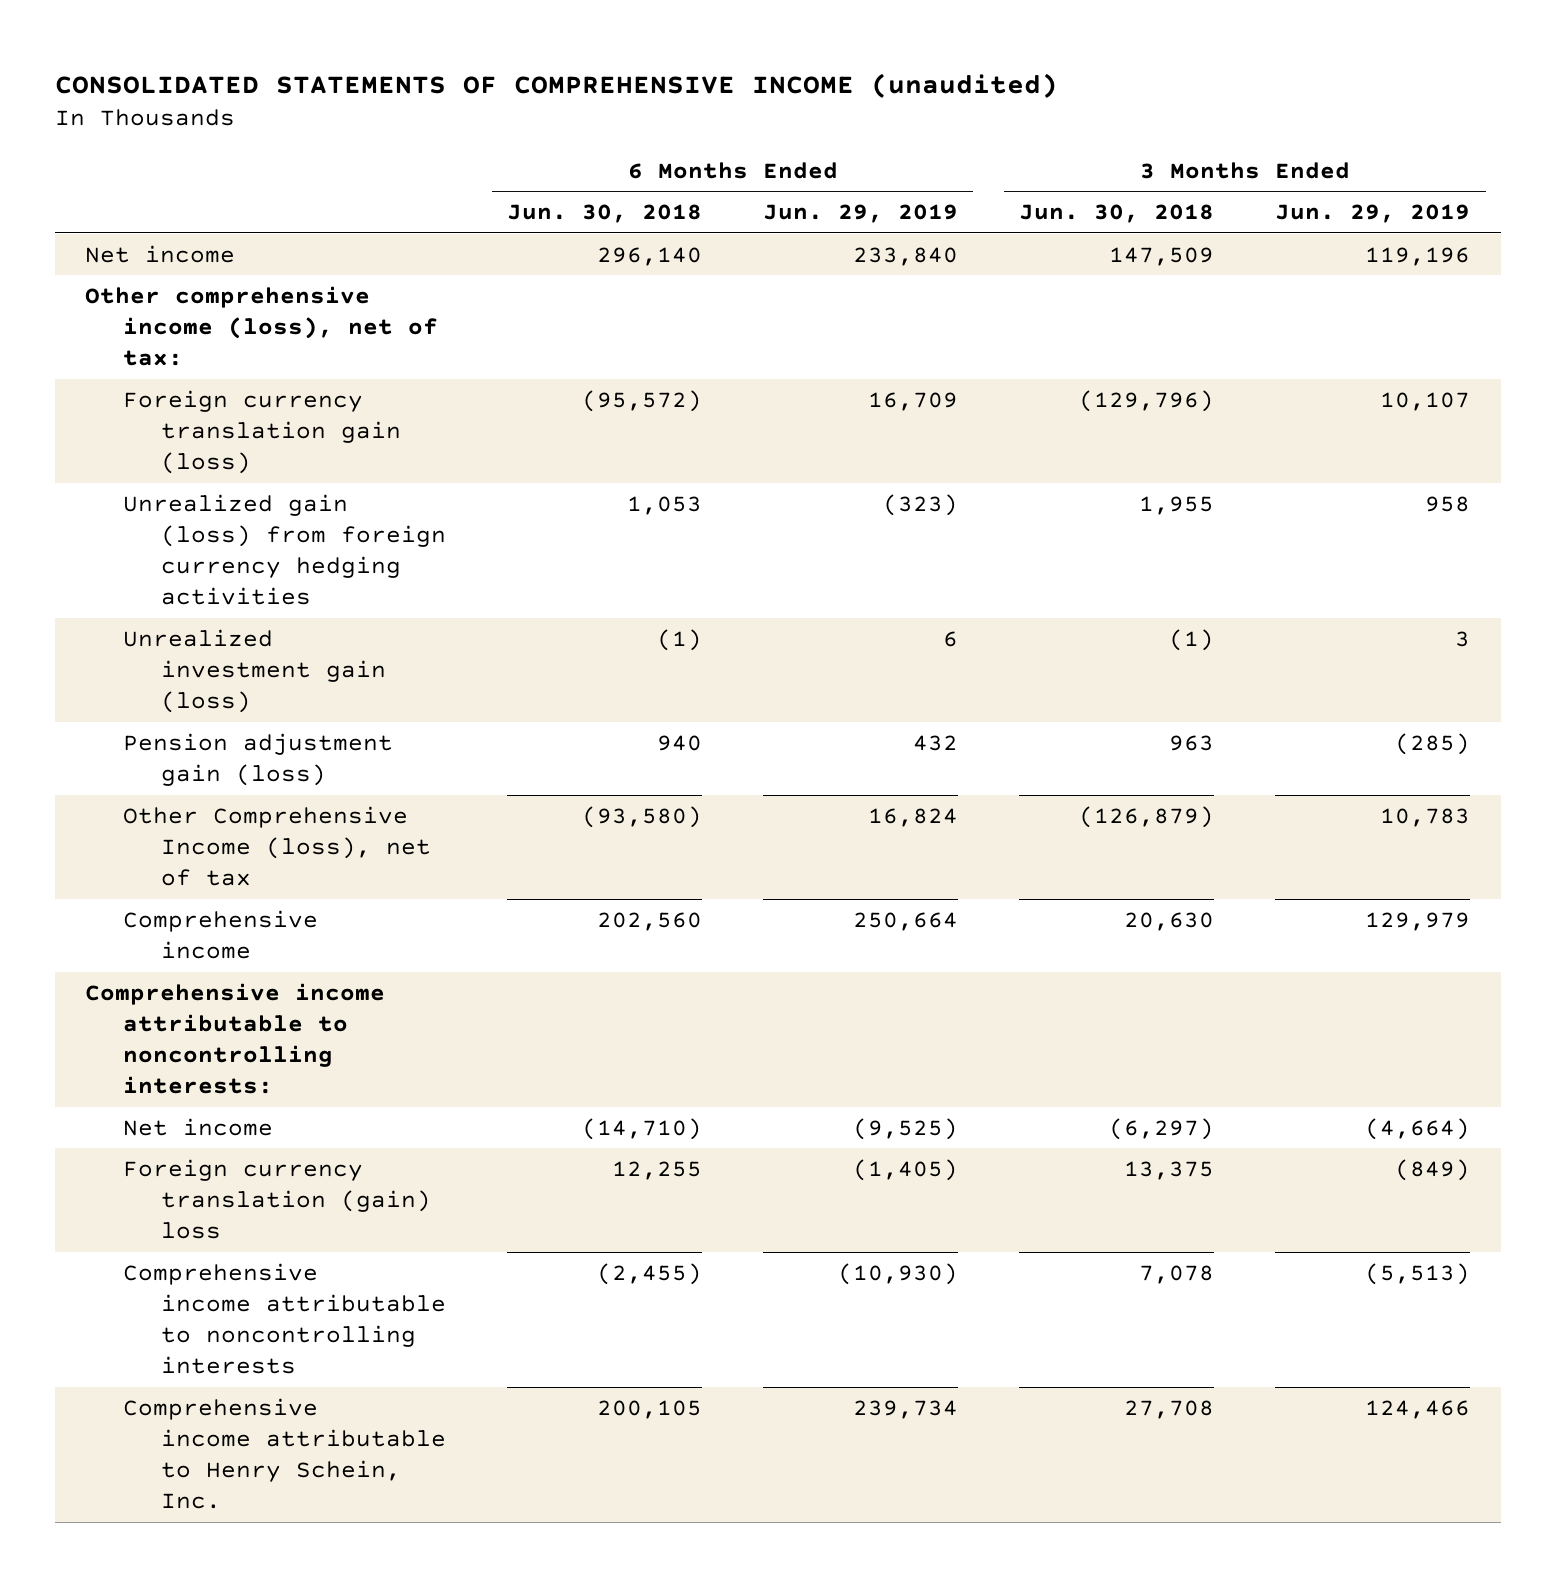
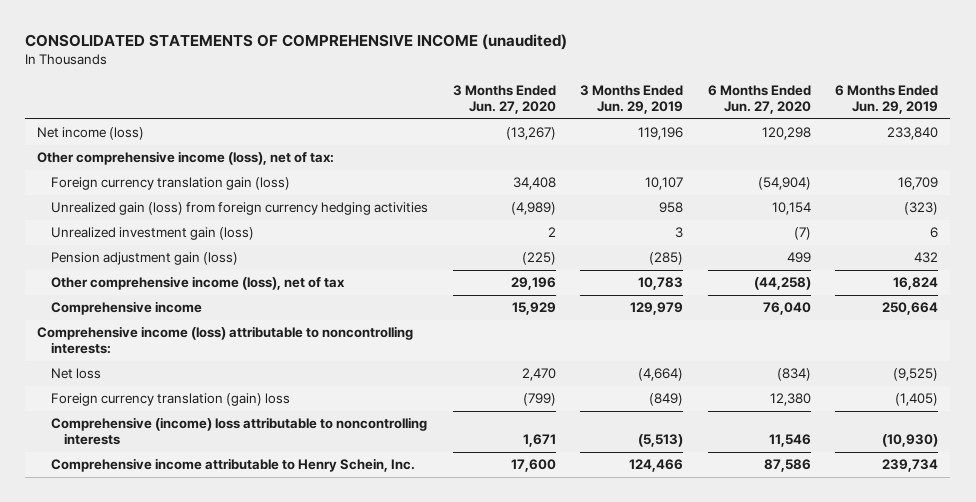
[507,204,703,224] Jun. 30, 2018 -> none
[1019,204,1215,224] Jun. 30, 2018 -> none
none -> [452,85,556,114] 3 Months Ended Jun. 27, 2020
none -> [707,85,811,114] 6 Months Ended Jun. 27, 2020
[85,244,236,263] Net income -> [37,127,145,141] Net income (loss)
[123,805,432,886] Other Comprehensive Income (loss), net of tax -> [50,276,345,291] Other comprehensive income (loss), net of tax
[85,982,386,1095] Comprehensive income attributable to noncontrolling interests: -> [37,326,414,354] Comprehensive income (loss) attributable to noncontrolling interests:
[123,1117,274,1136] Net income -> [50,368,101,380] Net loss
[123,1262,447,1375] Comprehensive income attributable to noncontrolling interests -> [50,417,427,445] Comprehensive (income) loss attributable to noncontrolling interests

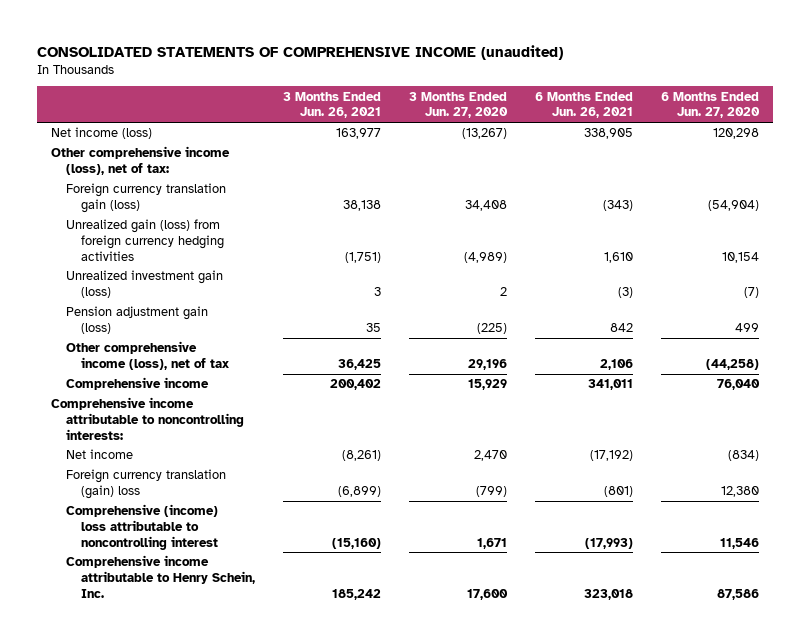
[580,85,684,114] 3 Months Ended Jun. 29, 2019 -> none
[835,85,939,114] 6 Months Ended Jun. 29, 2019 -> none
none -> [283,91,382,119] 3 Months Ended Jun. 26, 2021
none -> [535,91,634,119] 6 Months Ended Jun. 26, 2021
[37,326,414,354] Comprehensive income (loss) attributable to noncontrolling interests: -> [51,397,245,440] Comprehensive income attributable to noncontrolling interests:
[50,368,101,380] Net loss -> [66,449,134,460] Net income
[50,417,427,445] Comprehensive (income) loss attributable to noncontrolling interests -> [66,504,219,550] Comprehensive (income) loss attributable to noncontrolling interest

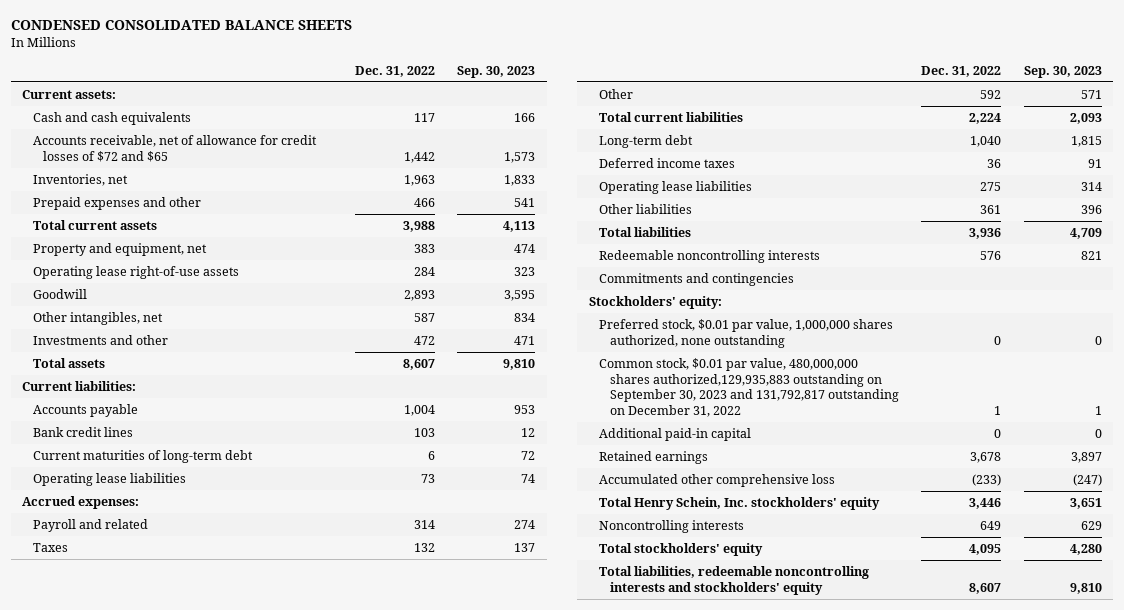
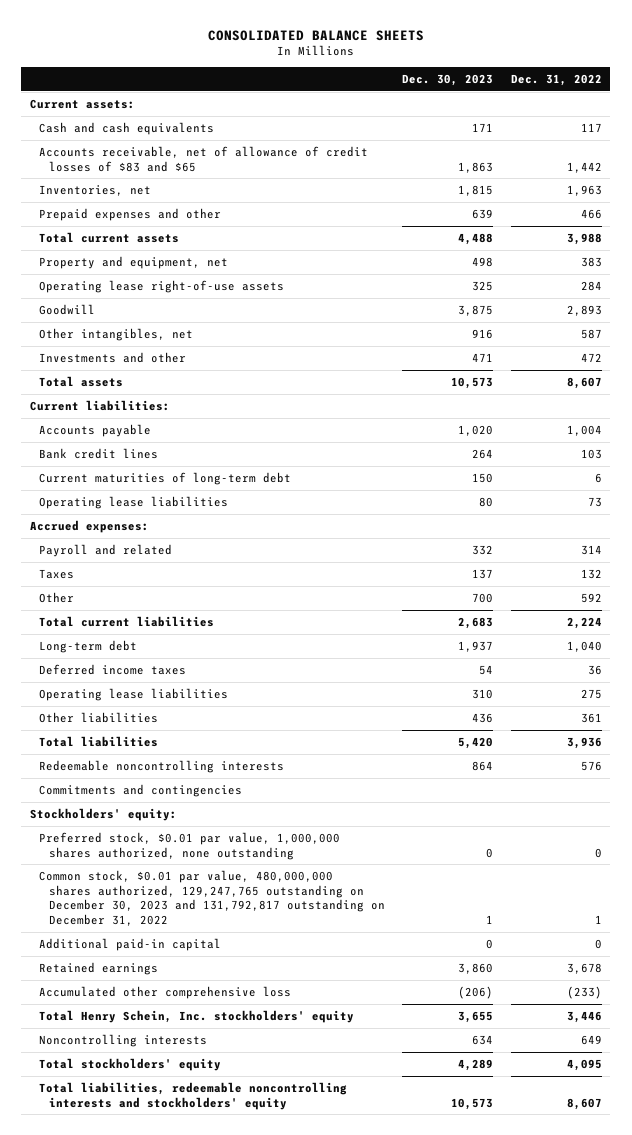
[10,19,352,30] CONDENSED CONSOLIDATED BALANCE SHEETS -> [207,29,424,41] CONSOLIDATED BALANCE SHEETS
[457,65,536,78] Sep. 30, 2023 -> none
none -> [402,73,494,86] Dec. 30, 2023
[32,134,317,162] Accounts receivable, net of allowance for credit losses of $72 and $65 -> [39,145,369,172] Accounts receivable, net of allowance of credit losses of $83 and $65
[599,357,899,418] Common stock, $0.01 par value, 480,000,000 shares authorized,129,935,883 outstanding on September 30, 2023 and 131,792,817 outstanding on December 31, 2022 -> [39,869,385,927] Common stock, $0.01 par value, 480,000,000 shares authorized, 129,247,765 outstanding on December 30, 2023 and 131,792,817 outstanding on December 31, 2022

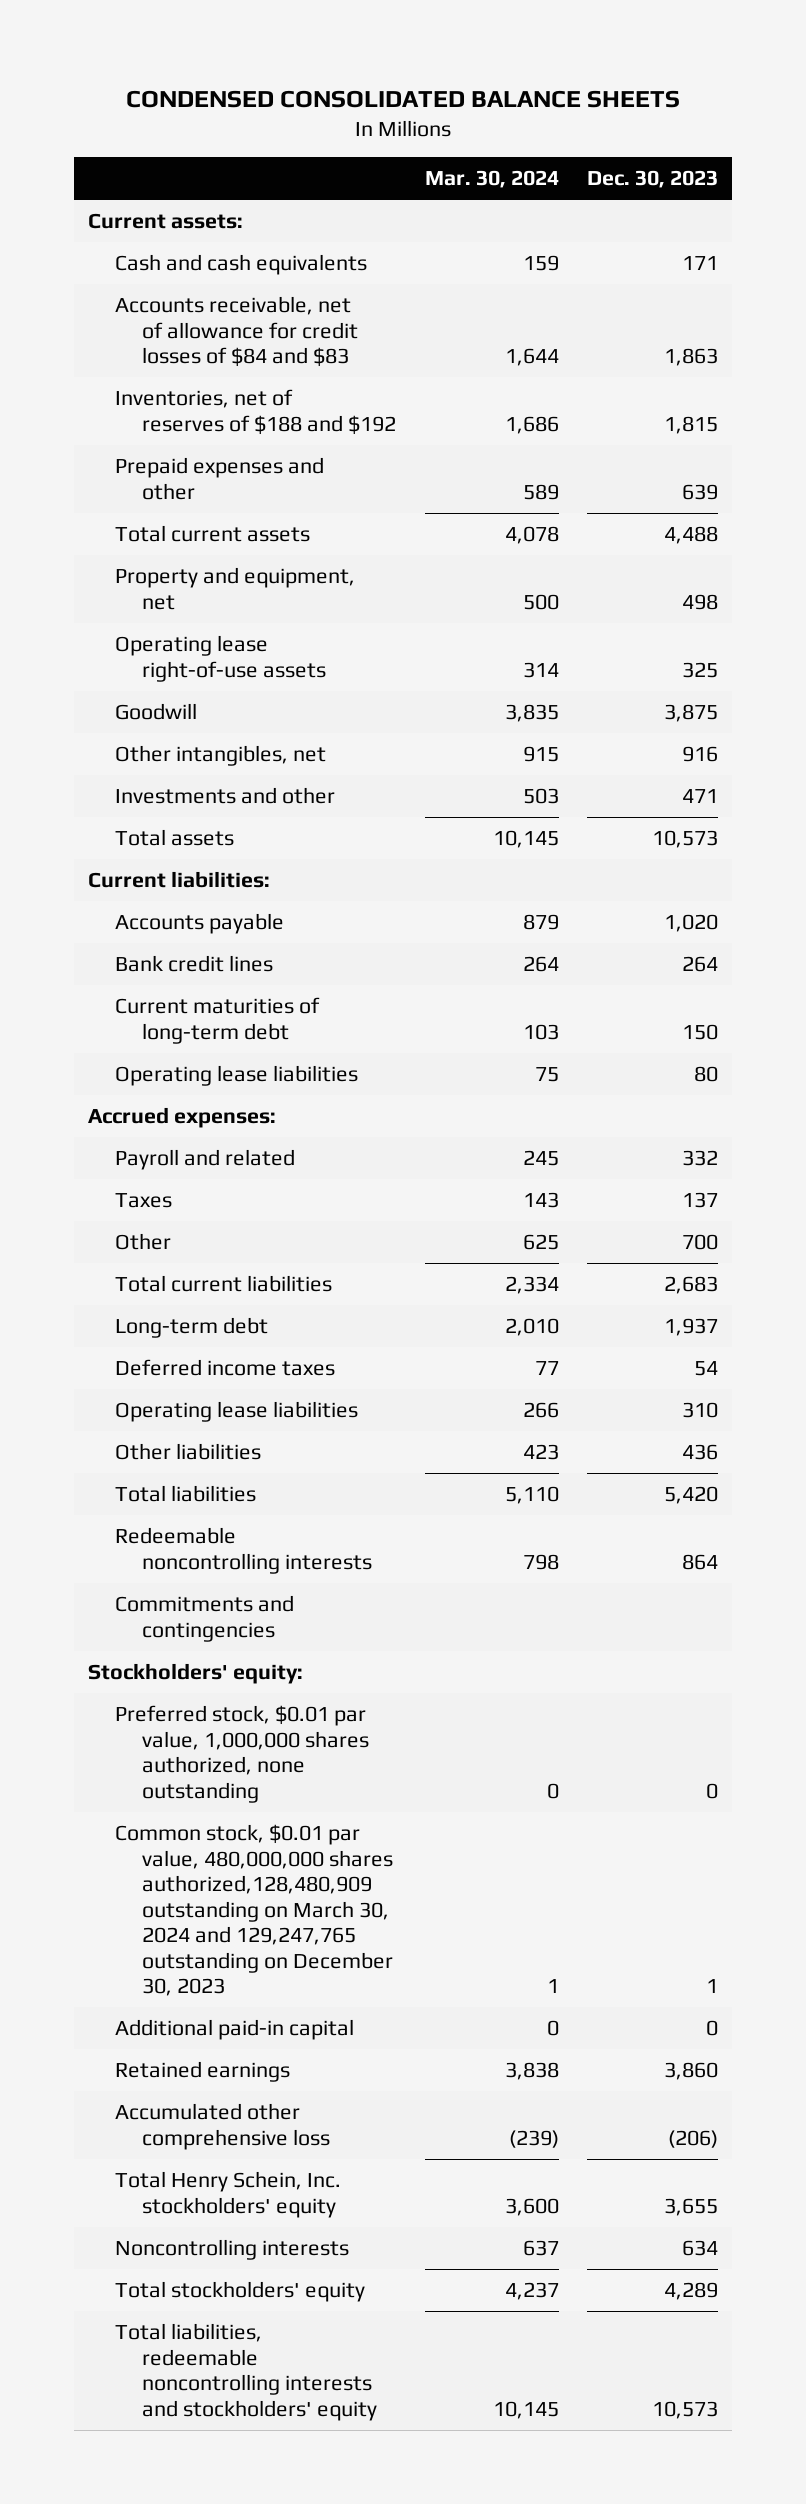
[207,29,424,41] CONSOLIDATED BALANCE SHEETS -> [125,89,680,108] CONDENSED CONSOLIDATED BALANCE SHEETS
[510,73,602,86] Dec. 31, 2022 -> none
none -> [424,170,559,189] Mar. 30, 2024
[39,145,369,172] Accounts receivable, net of allowance of credit losses of $83 and $65 -> [115,296,359,368] Accounts receivable, net of allowance for credit losses of $84 and $83
[39,184,152,196] Inventories, net -> [115,389,397,435] Inventories, net of reserves of $188 and $192
[39,869,385,927] Common stock, $0.01 par value, 480,000,000 shares authorized, 129,247,765 outstanding on December 30, 2023 and 131,792,817 outstanding on December 31, 2022 -> [115,1824,394,1997] Common stock, $0.01 par value, 480,000,000 shares authorized,128,480,909 outstanding on March 30, 2024 and 129,247,765 outstanding on December 30, 2023

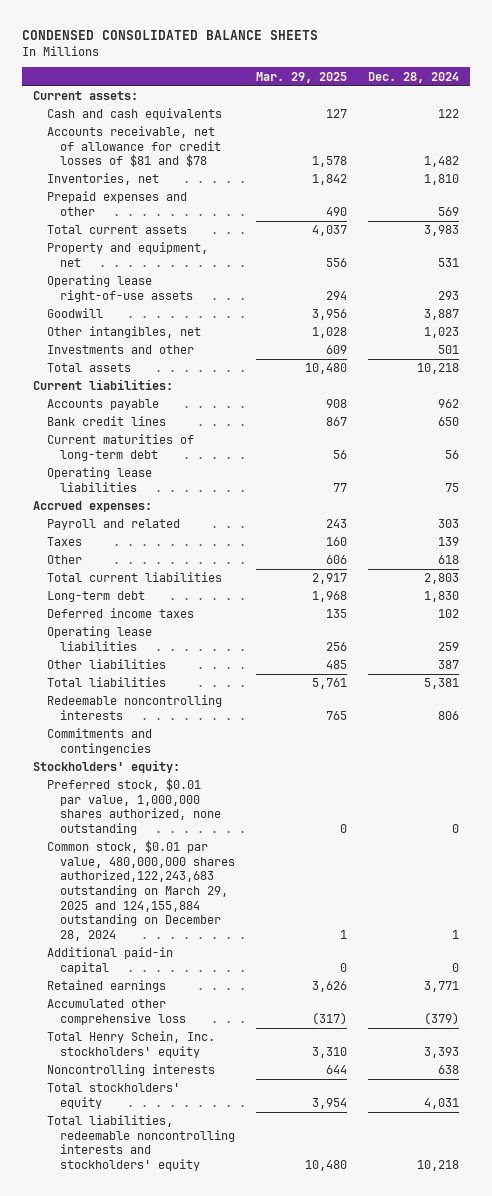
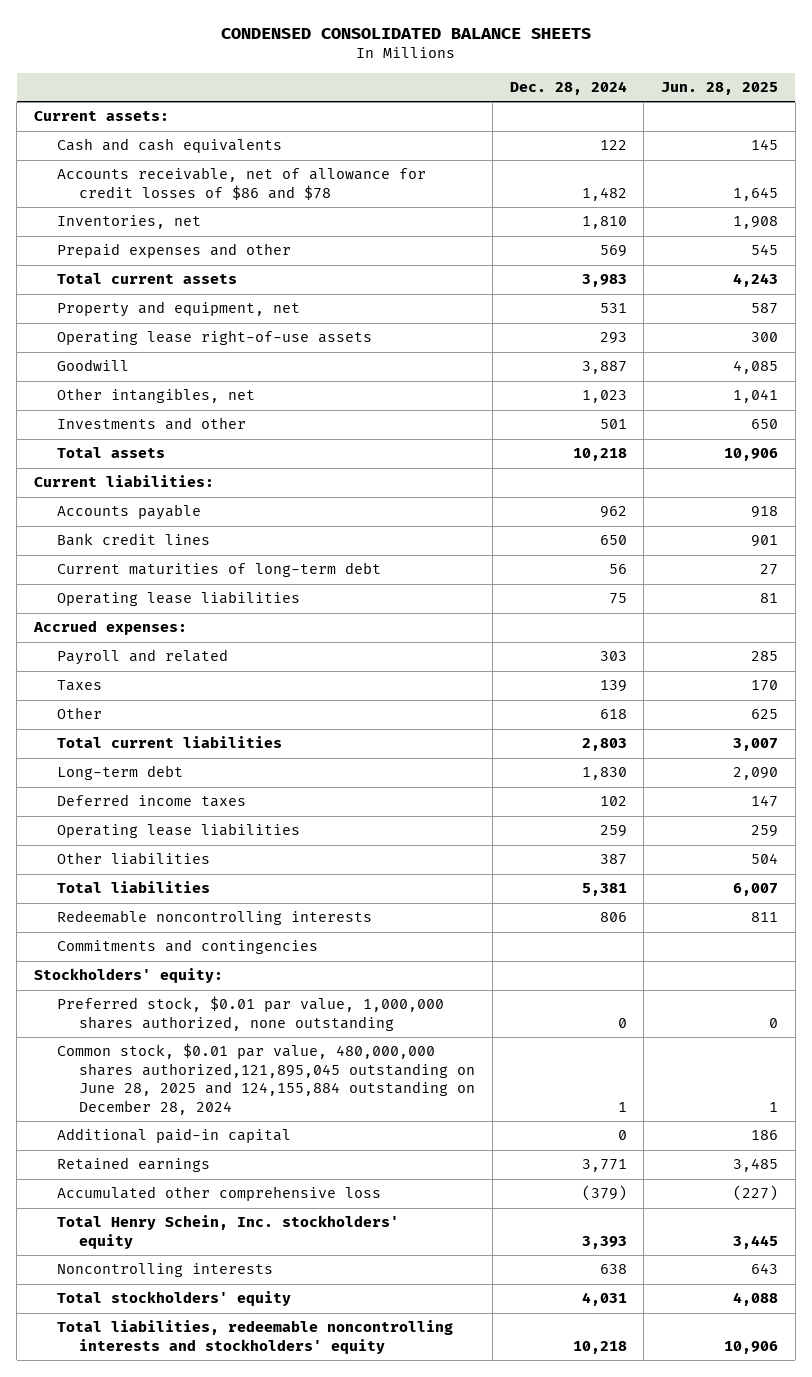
[256,71,348,83] Mar. 29, 2025 -> none
none -> [660,81,778,95] Jun. 28, 2025
[46,126,222,168] Accounts receivable, net of allowance for credit losses of $81 and $78 -> [56,167,426,200] Accounts receivable, net of allowance for credit losses of $86 and $78
[46,840,236,941] Common stock, $0.01 par value, 480,000,000 shares authorized,122,243,683 outstanding on March 29, 2025 and 124,155,884 outstanding on December 28, 2024 -> [56,1043,476,1115] Common stock, $0.01 par value, 480,000,000 shares authorized,121,895,045 outstanding on June 28, 2025 and 124,155,884 outstanding on December 28, 2024

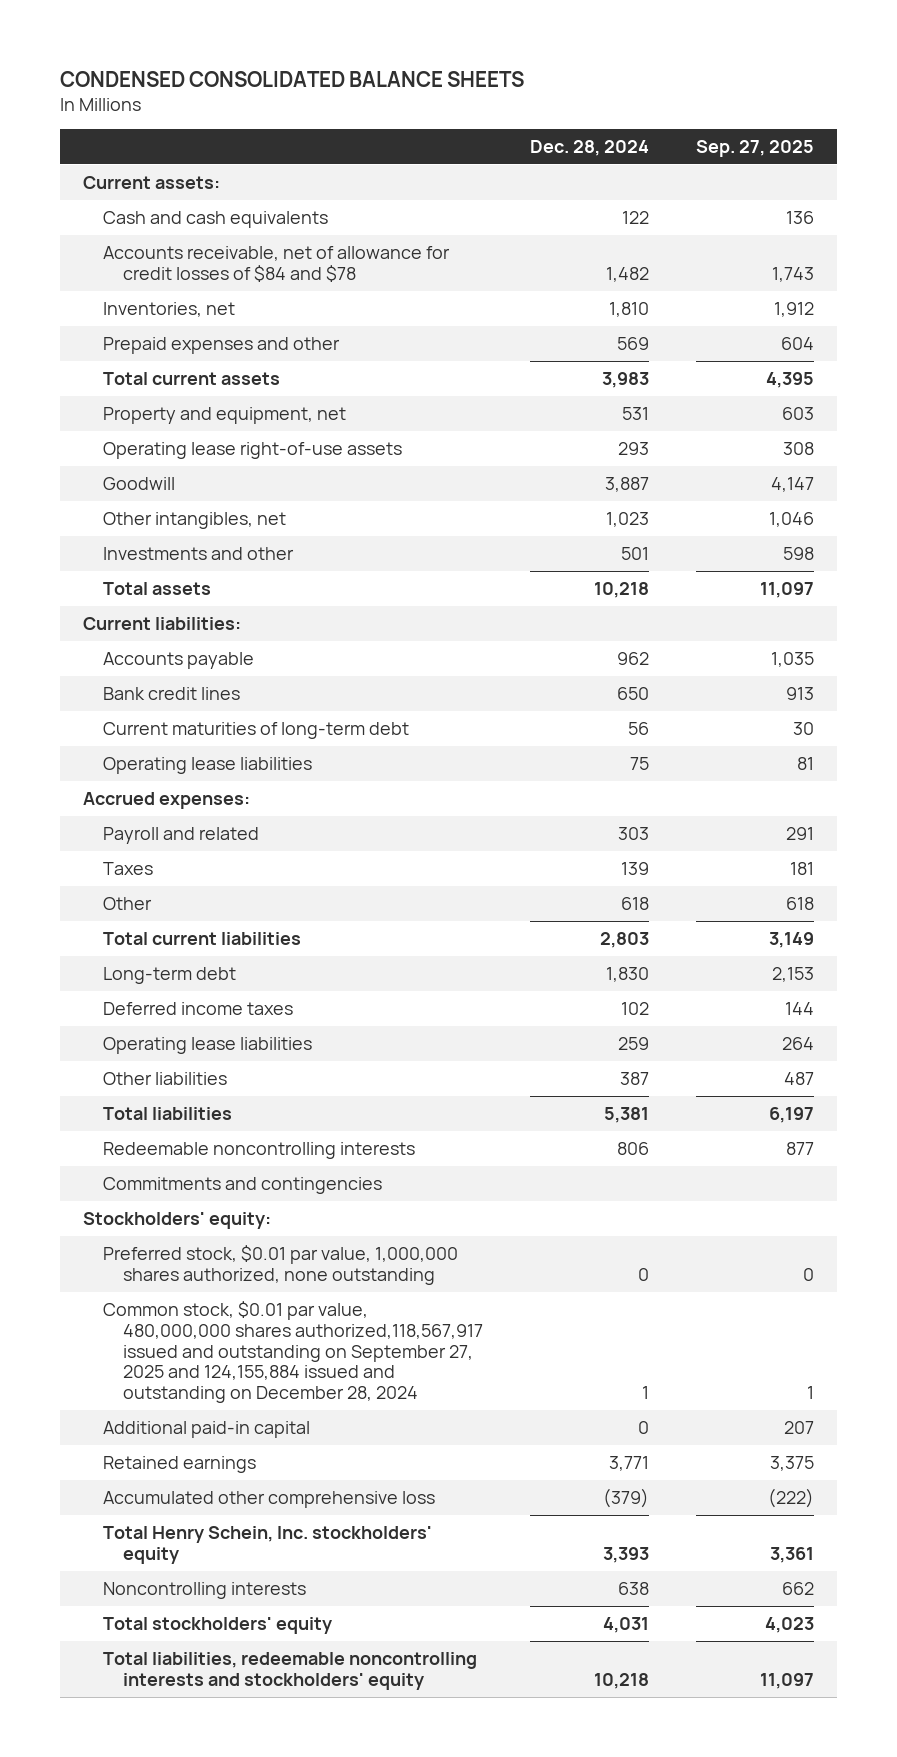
[660,81,778,95] Jun. 28, 2025 -> none
none -> [695,140,814,158] Sep. 27, 2025
[56,167,426,200] Accounts receivable, net of allowance for credit losses of $86 and $78 -> [102,245,450,282] Accounts receivable, net of allowance for credit losses of $84 and $78
[56,1043,476,1115] Common stock, $0.01 par value, 480,000,000 shares authorized,121,895,045 outstanding on June 28, 2025 and 124,155,884 outstanding on December 28, 2024 -> [102,1300,483,1404] Common stock, $0.01 par value, 480,000,000 shares authorized,118,567,917 issued and outstanding on September 27, 2025 and 124,155,884 issued and outstanding on December 28, 2024

